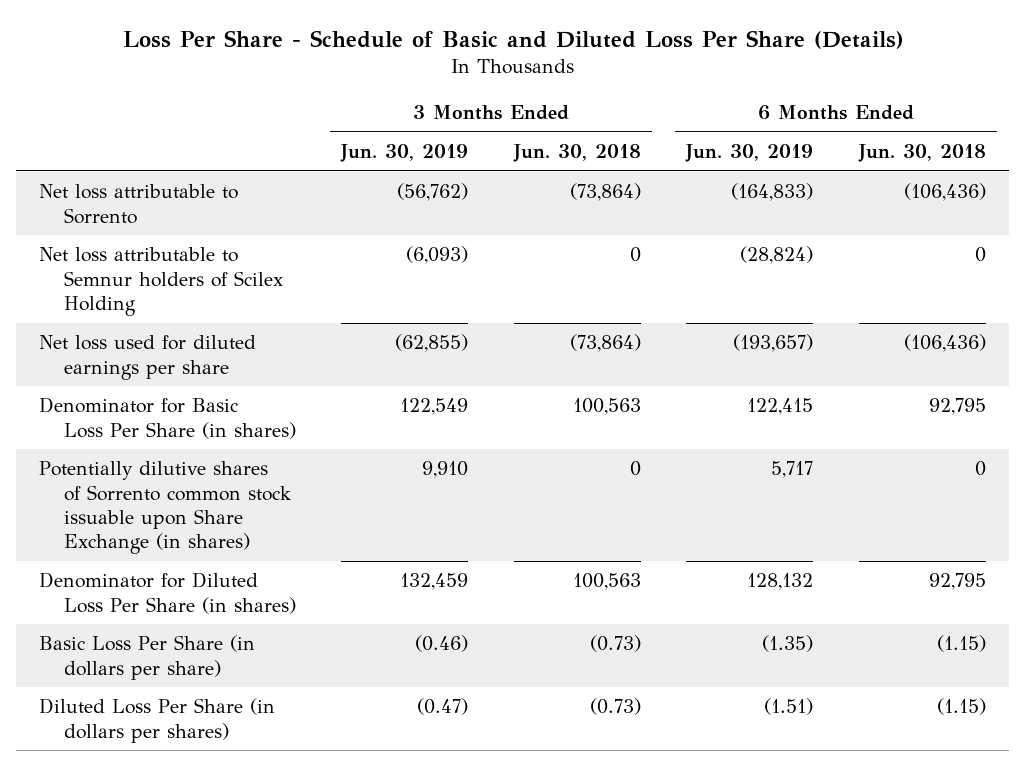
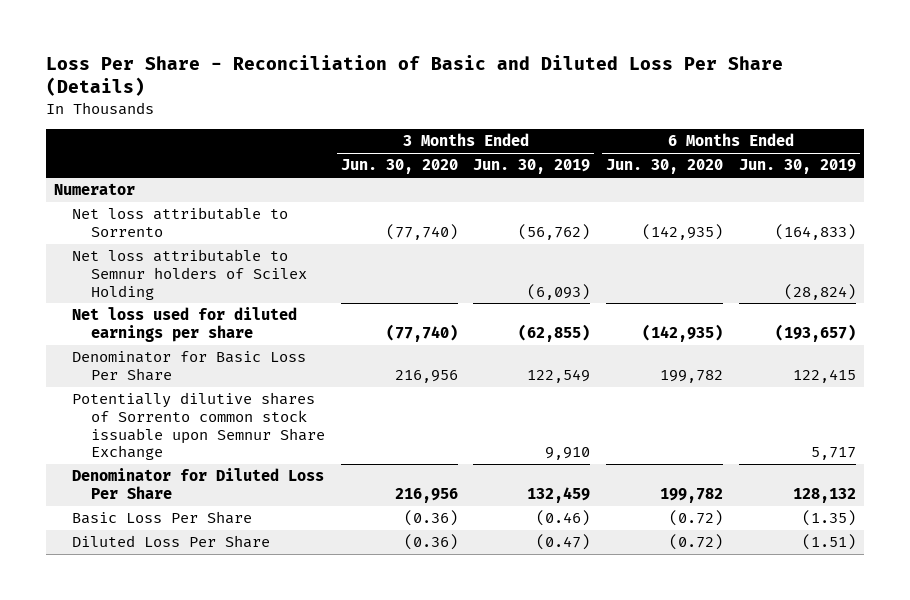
[122,29,904,49] Loss Per Share - Schedule of Basic and Diluted Loss Per Share (Details) -> [46,54,784,97] Loss Per Share - Reconciliation of Basic and Diluted Loss Per Share (Details)
[512,143,641,162] Jun. 30, 2018 -> none
[858,143,987,162] Jun. 30, 2018 -> none
none -> [340,159,458,175] Jun. 30, 2020
none -> [606,159,724,175] Jun. 30, 2020
none -> [54,183,136,196] Numerator
[39,397,296,439] Denominator for Basic Loss Per Share (in shares) -> [72,351,307,381] Denominator for Basic Loss Per Share
[39,461,292,555] Potentially dilutive shares of Sorrento common stock issuable upon Share Exchange (in shares) -> [72,392,325,461] Potentially dilutive shares of Sorrento common stock issuable upon Semnur Share Exchange
[39,572,296,614] Denominator for Diluted Loss Per Share (in shares) -> [72,468,325,499] Denominator for Diluted Loss Per Share
[39,635,256,680] Basic Loss Per Share (in dollars per share) -> [72,511,253,525] Basic Loss Per Share
[39,698,276,743] Diluted Loss Per Share (in dollars per shares) -> [72,535,271,549] Diluted Loss Per Share

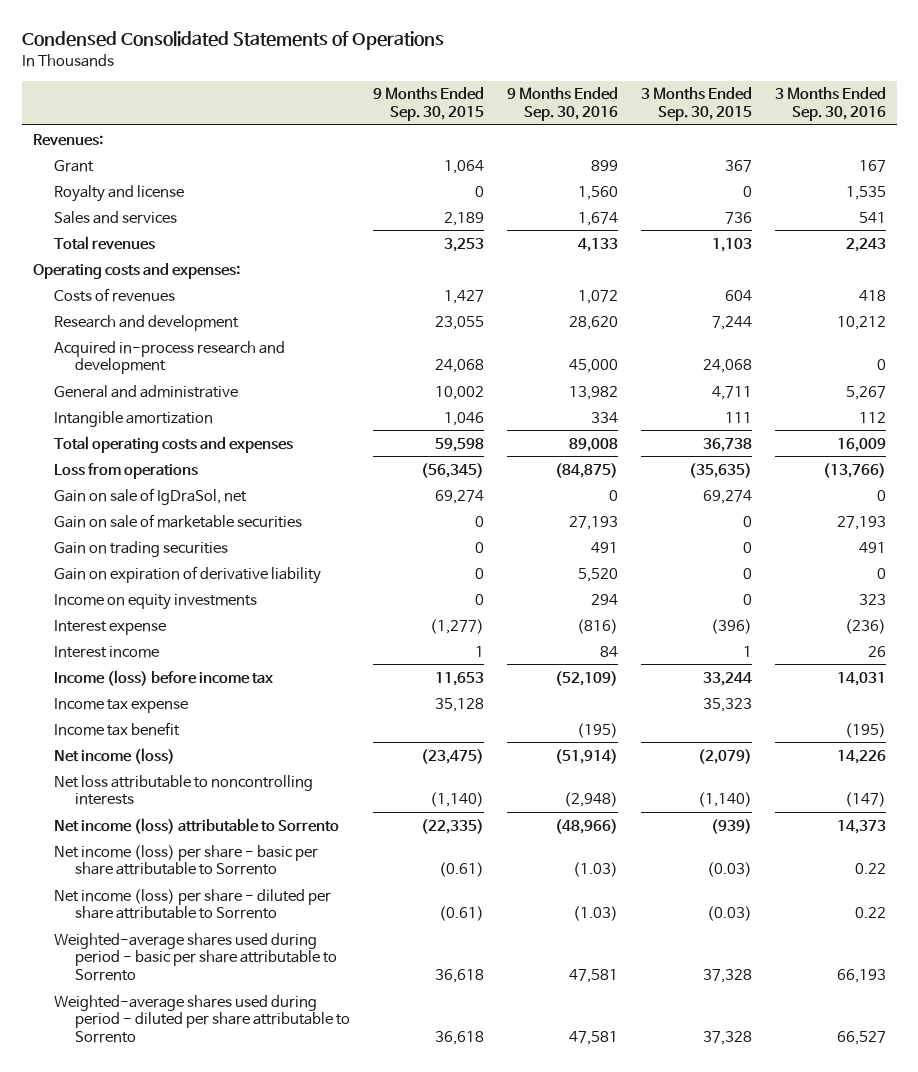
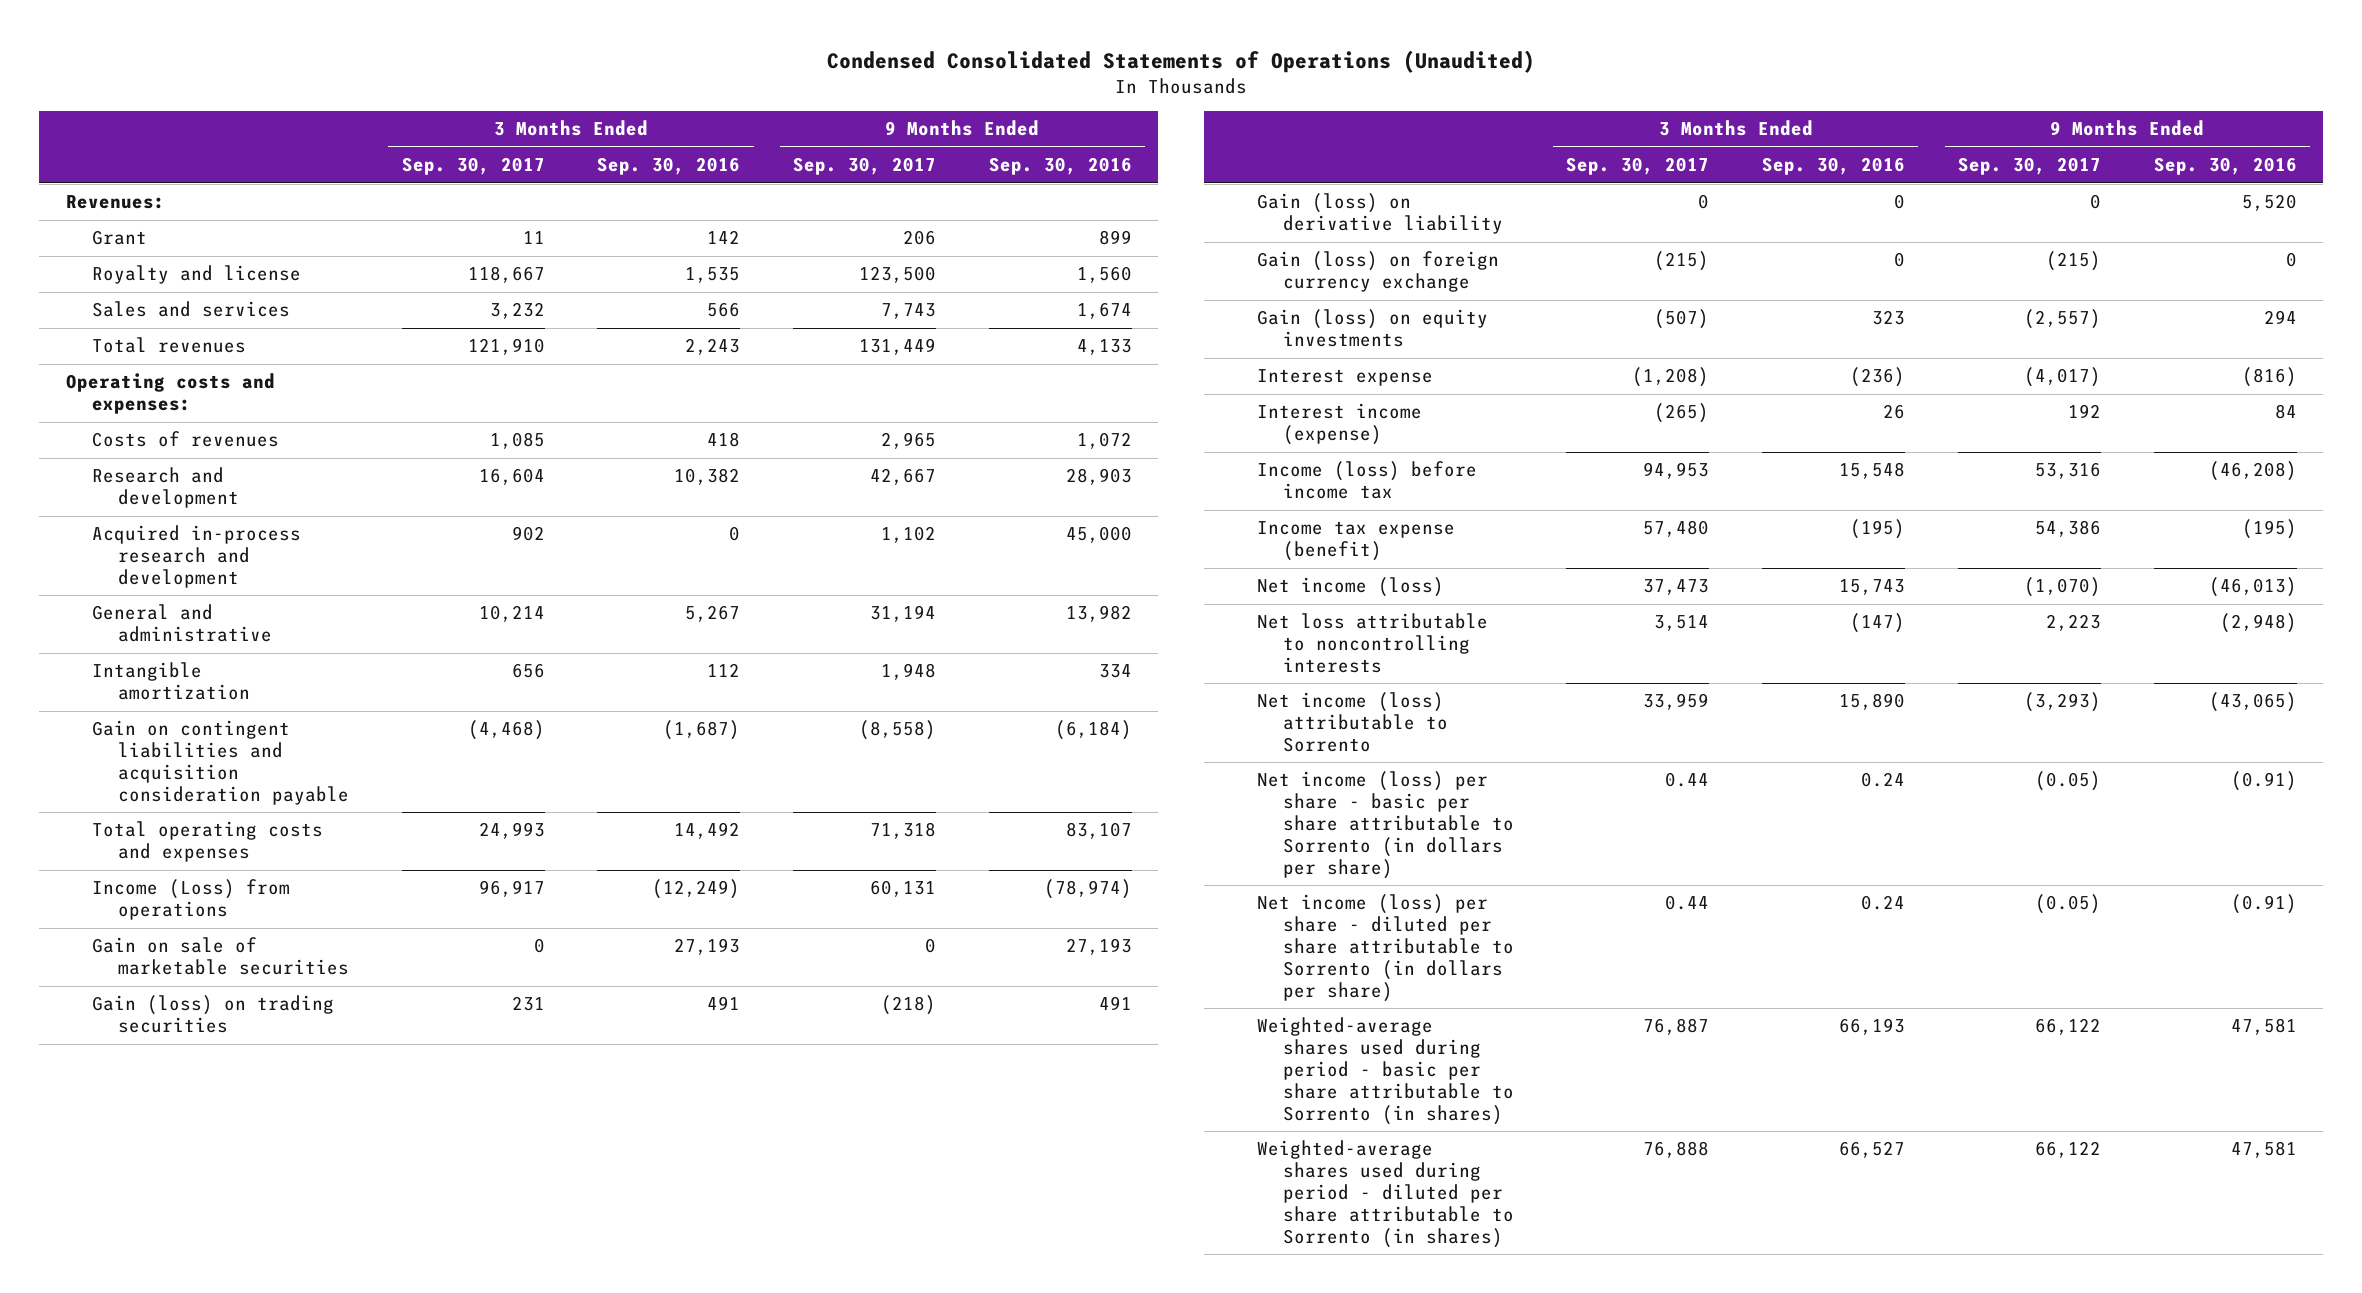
[21,31,444,51] Condensed Consolidated Statements of Operations -> [827,49,1536,73] Condensed Consolidated Statements of Operations (Unaudited)
[373,87,485,122] 9 Months Ended Sep. 30, 2015 -> none
[640,87,752,122] 3 Months Ended Sep. 30, 2015 -> none
none -> [401,157,545,176] Sep. 30, 2017
none -> [793,157,937,176] Sep. 30, 2017
[858,159,886,172] 167 -> [707,230,741,245] 142
[858,211,886,223] 541 -> [707,302,741,318] 566
[568,315,618,330] 28,620 -> [1065,468,1132,486] 28,903
[836,315,886,330] 10,212 -> [674,468,741,486] 10,382
[54,487,248,505] Gain on sale of IgDraSol, net -> none
none -> [91,720,349,805] Gain on contingent liabilities and acquisition consideration payable
[568,437,618,452] 89,008 -> [1065,822,1132,840] 83,107
[836,437,886,452] 16,009 -> [674,822,741,840] 14,492
[54,462,199,479] Loss from operations -> [91,879,290,921] Income (Loss) from operations
[554,462,618,478] (84,875) -> [1043,879,1132,900] (78,974)
[822,462,886,478] (13,766) -> [652,879,741,900] (12,249)
[54,540,229,557] Gain on trading securities -> [91,995,334,1034] Gain (loss) on trading securities
[54,565,322,584] Gain on expiration of derivative liability -> [1256,193,1503,235] Gain (loss) on derivative liability
none -> [1256,251,1499,293] Gain (loss) on foreign currency exchange
[54,593,258,610] Income on equity investments -> [1256,309,1488,348] Gain (loss) on equity investments
[54,697,189,713] Income tax expense -> none
[54,645,160,658] Interest income -> [1256,403,1422,446] Interest income (expense)
[554,670,618,686] (52,109) -> [2208,461,2297,482] (46,208)
[836,671,886,686] 14,031 -> [1839,462,1906,480] 15,548
[54,721,181,736] Income tax benefit -> [1256,521,1455,562] Income tax expense (benefit)
[554,748,618,764] (51,914) -> [2208,577,2297,598] (46,013)
[836,749,886,764] 14,226 -> [1839,579,1906,596] 15,743
[554,818,618,834] (48,966) -> [2208,692,2297,713] (43,065)
[836,819,886,834] 14,373 -> [1839,693,1906,711] 15,890
[54,844,319,876] Net income (loss) per share - basic per share attributable to Sorrento -> [1256,771,1514,879] Net income (loss) per share - basic per share attributable to Sorrento (in dollars per share)
[572,862,618,878] (1.03) -> [2230,771,2297,792] (0.91)
[854,863,886,875] 0.22 -> [1861,772,1906,788] 0.24
[54,888,332,920] Net income (loss) per share - diluted per share attributable to Sorrento -> [1256,894,1514,1002] Net income (loss) per share - diluted per share attributable to Sorrento (in dollars per share)
[572,906,618,922] (1.03) -> [2230,894,2297,915] (0.91)
[854,907,886,919] 0.22 -> [1861,895,1906,911] 0.24
[54,932,338,982] Weighted-average shares used during period - basic per share attributable to Sorrento -> [1256,1017,1514,1125] Weighted-average shares used during period - basic per share attributable to Sorrento (in shares)
[54,994,351,1044] Weighted-average shares used during period - diluted per share attributable to Sorrento -> [1256,1140,1514,1248] Weighted-average shares used during period - diluted per share attributable to Sorrento (in shares)

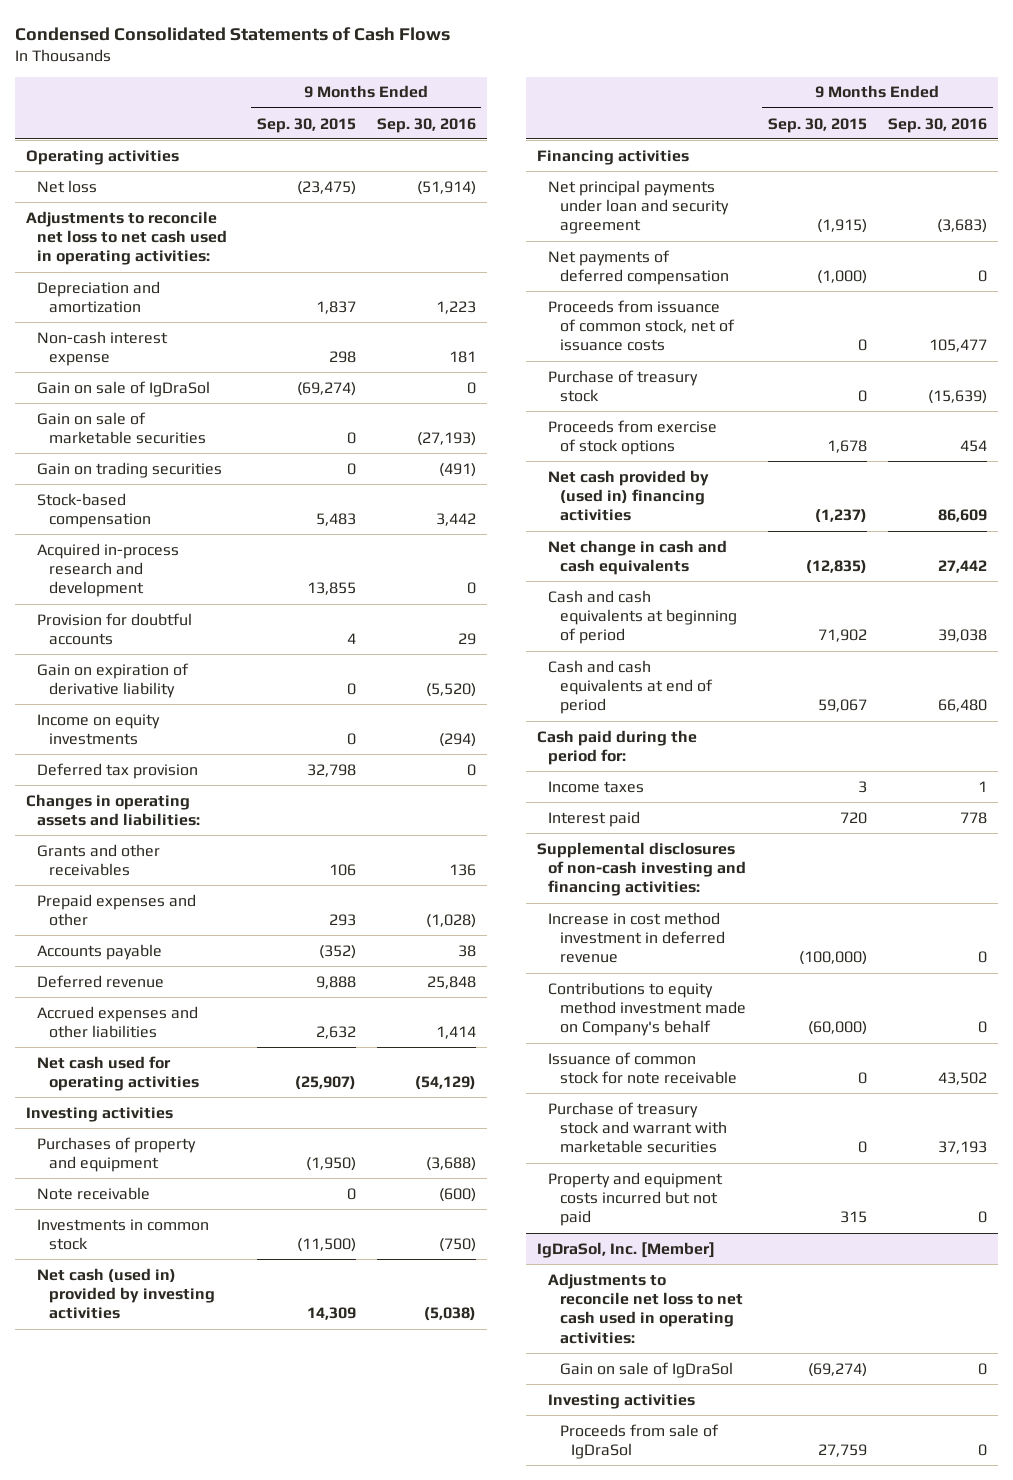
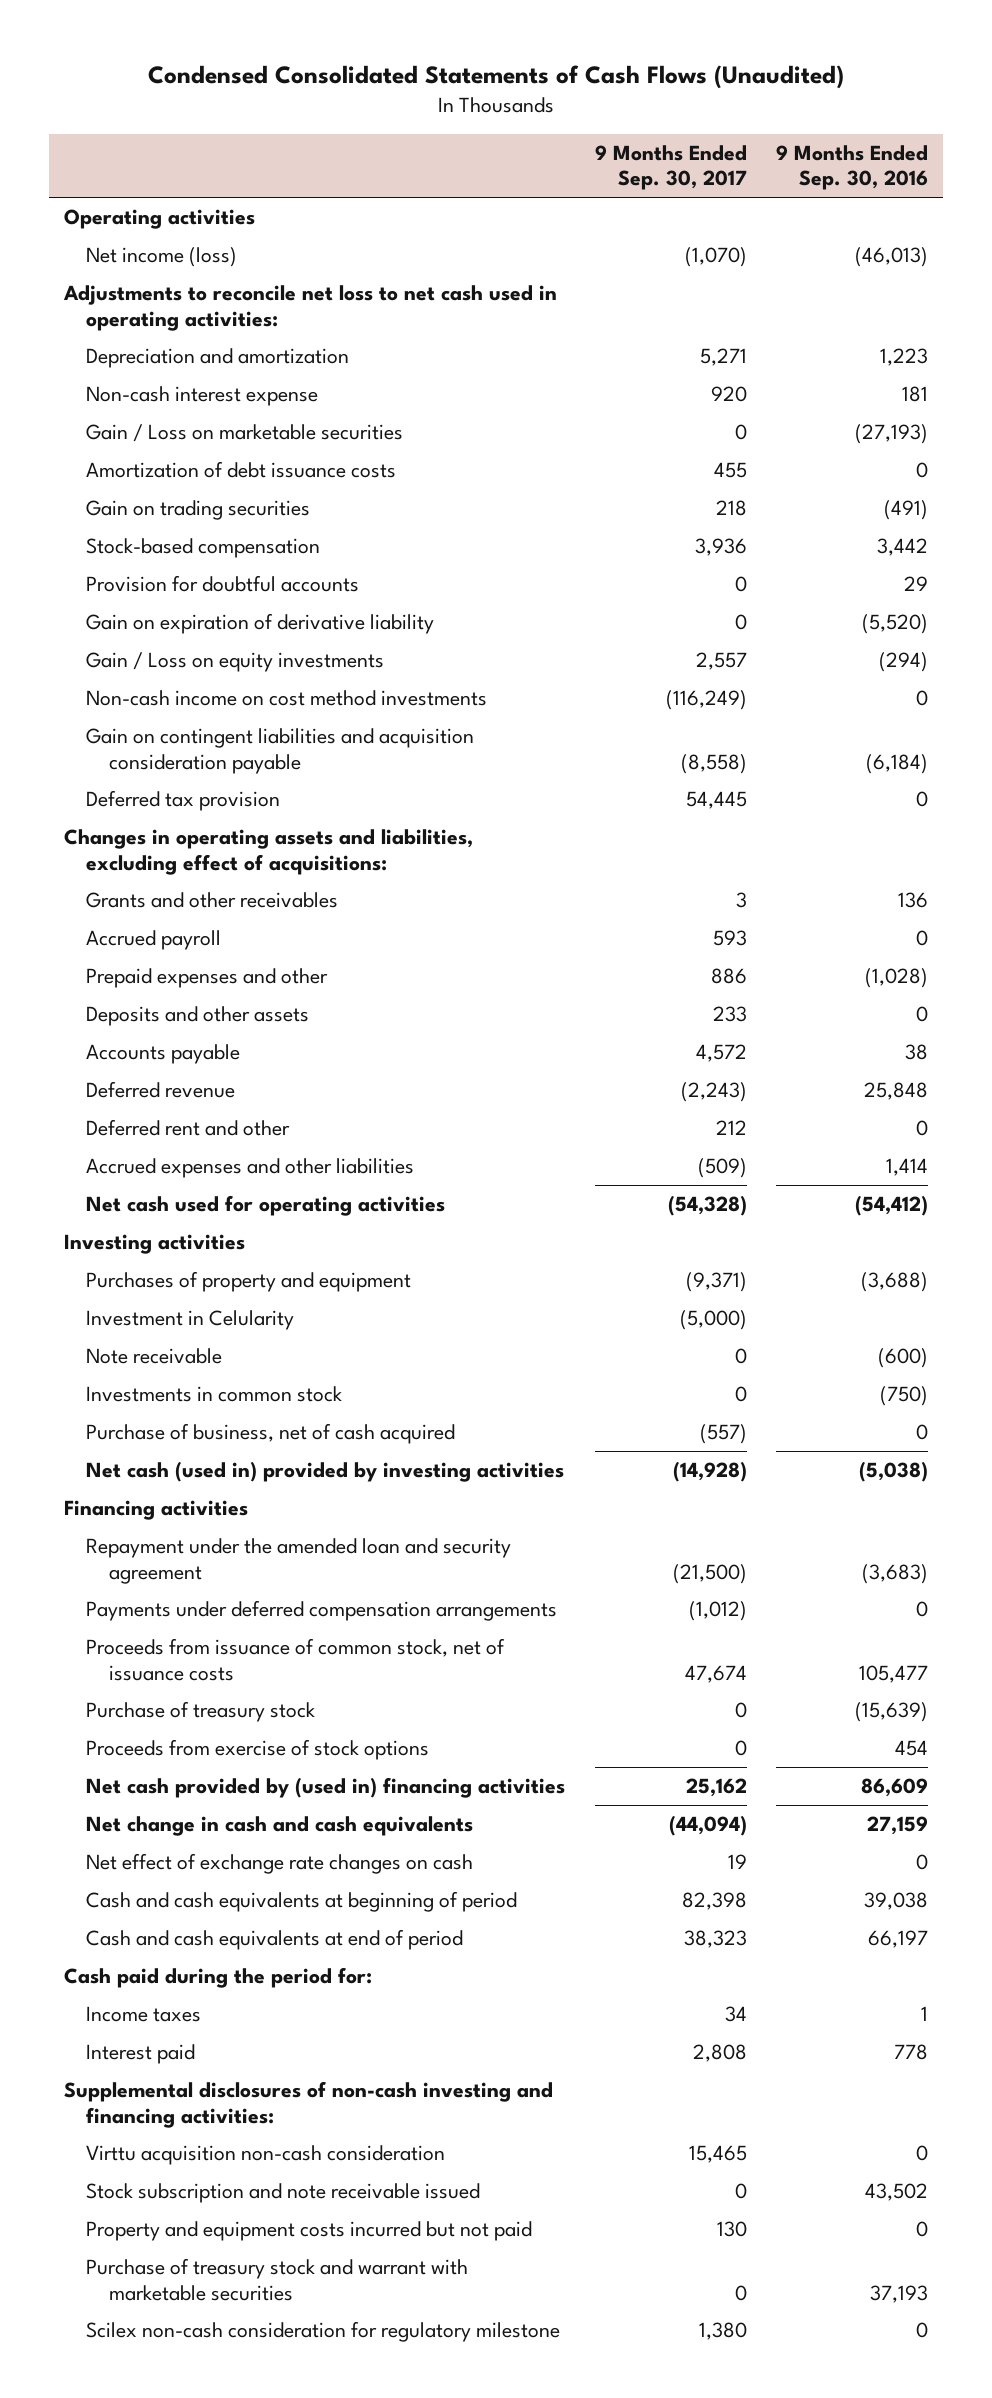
[14,26,450,41] Condensed Consolidated Statements of Cash Flows -> [148,64,845,89] Condensed Consolidated Statements of Cash Flows (Unaudited)
[256,117,356,133] Sep. 30, 2015 -> none
none -> [594,144,747,191] 9 Months Ended Sep. 30, 2017
[37,179,98,193] Net loss -> [86,247,238,268] Net income (loss)
[416,180,476,195] (51,914) -> [855,247,929,268] (46,013)
[37,380,211,397] Gain on sale of IgDraSol -> none
[37,411,206,445] Gain on sale of marketable securities -> [86,424,404,443] Gain / Loss on marketable securities
none -> [86,461,397,479] Amortization of debt issuance costs
[37,542,180,598] Acquired in-process research and development -> none
[37,713,161,746] Income on equity investments -> [86,652,385,673] Gain / Loss on equity investments
none -> [86,690,488,707] Non-cash income on cost method investments
none -> [86,728,475,774] Gain on contingent liabilities and acquisition consideration payable
[25,793,201,827] Changes in operating assets and liabilities: -> [63,829,473,875] Changes in operating assets and liabilities, excluding effect of acquisitions:
none -> [86,930,222,951] Accrued payroll
none -> [86,1006,310,1027] Deposits and other assets
none -> [86,1119,291,1137] Deferred rent and other
[414,1076,476,1091] (54,129) -> [855,1195,929,1217] (54,412)
none -> [86,1310,295,1331] Investment in Celularity
none -> [86,1423,456,1445] Purchase of business, net of cash acquired
[548,179,729,235] Net principal payments under loan and security agreement -> [86,1538,512,1584] Repayment under the amended loan and security agreement
[548,249,729,286] Net payments of deferred compensation -> [86,1600,558,1622] Payments under deferred compensation arrangements
[938,560,988,574] 27,442 -> [867,1816,929,1836] 27,159
none -> [86,1853,474,1875] Net effect of exchange rate changes on cash
[938,699,988,713] 66,480 -> [868,1930,929,1949] 66,197
[548,911,725,964] Increase in cost method investment in deferred revenue -> none
[548,981,746,1037] Contributions to equity method investment made on Company's behalf -> none
none -> [86,2145,446,2166] Virttu acquisition non-cash consideration
[548,1051,737,1085] Issuance of common stock for note receivable -> [86,2183,481,2204] Stock subscription and note receivable issued
[536,1241,715,1258] IgDraSol, Inc. [Member] -> none
[548,1272,743,1344] Adjustments to reconcile net loss to net cash used in operating activities: -> none
[559,1361,733,1378] Gain on sale of IgDraSol -> none
[548,1393,696,1409] Investing activities -> none
[559,1423,719,1460] Proceeds from sale of IgDraSol -> none
[548,1101,727,1154] Purchase of treasury stock and warrant with marketable securities -> [86,2258,469,2301] Purchase of treasury stock and warrant with marketable securities
none -> [86,2321,561,2343] Scilex non-cash consideration for regulatory milestone

